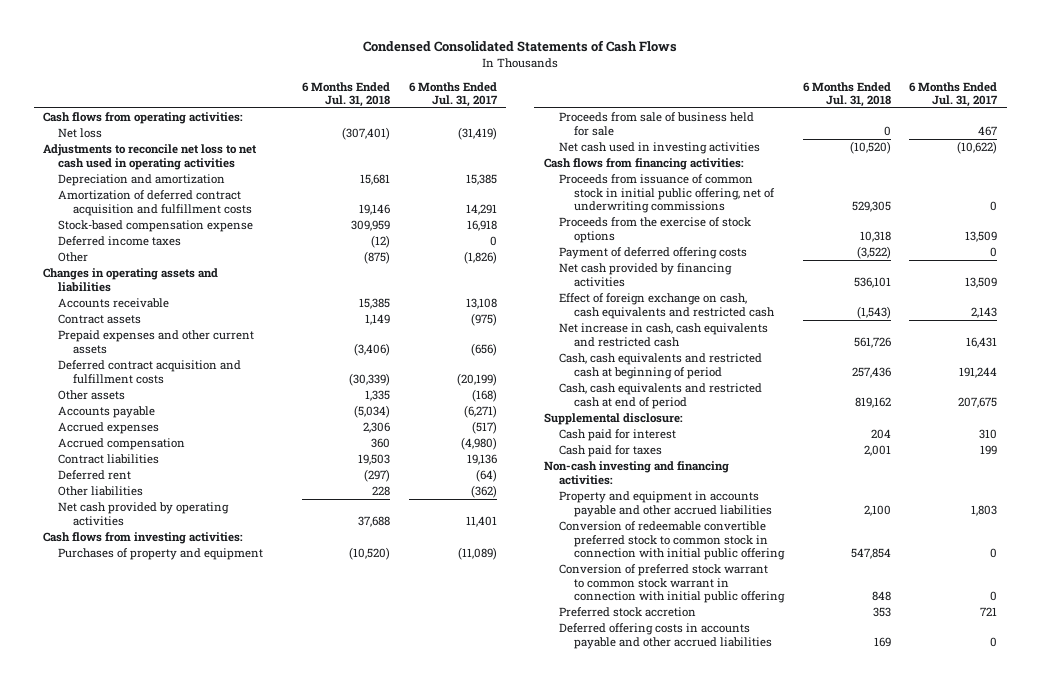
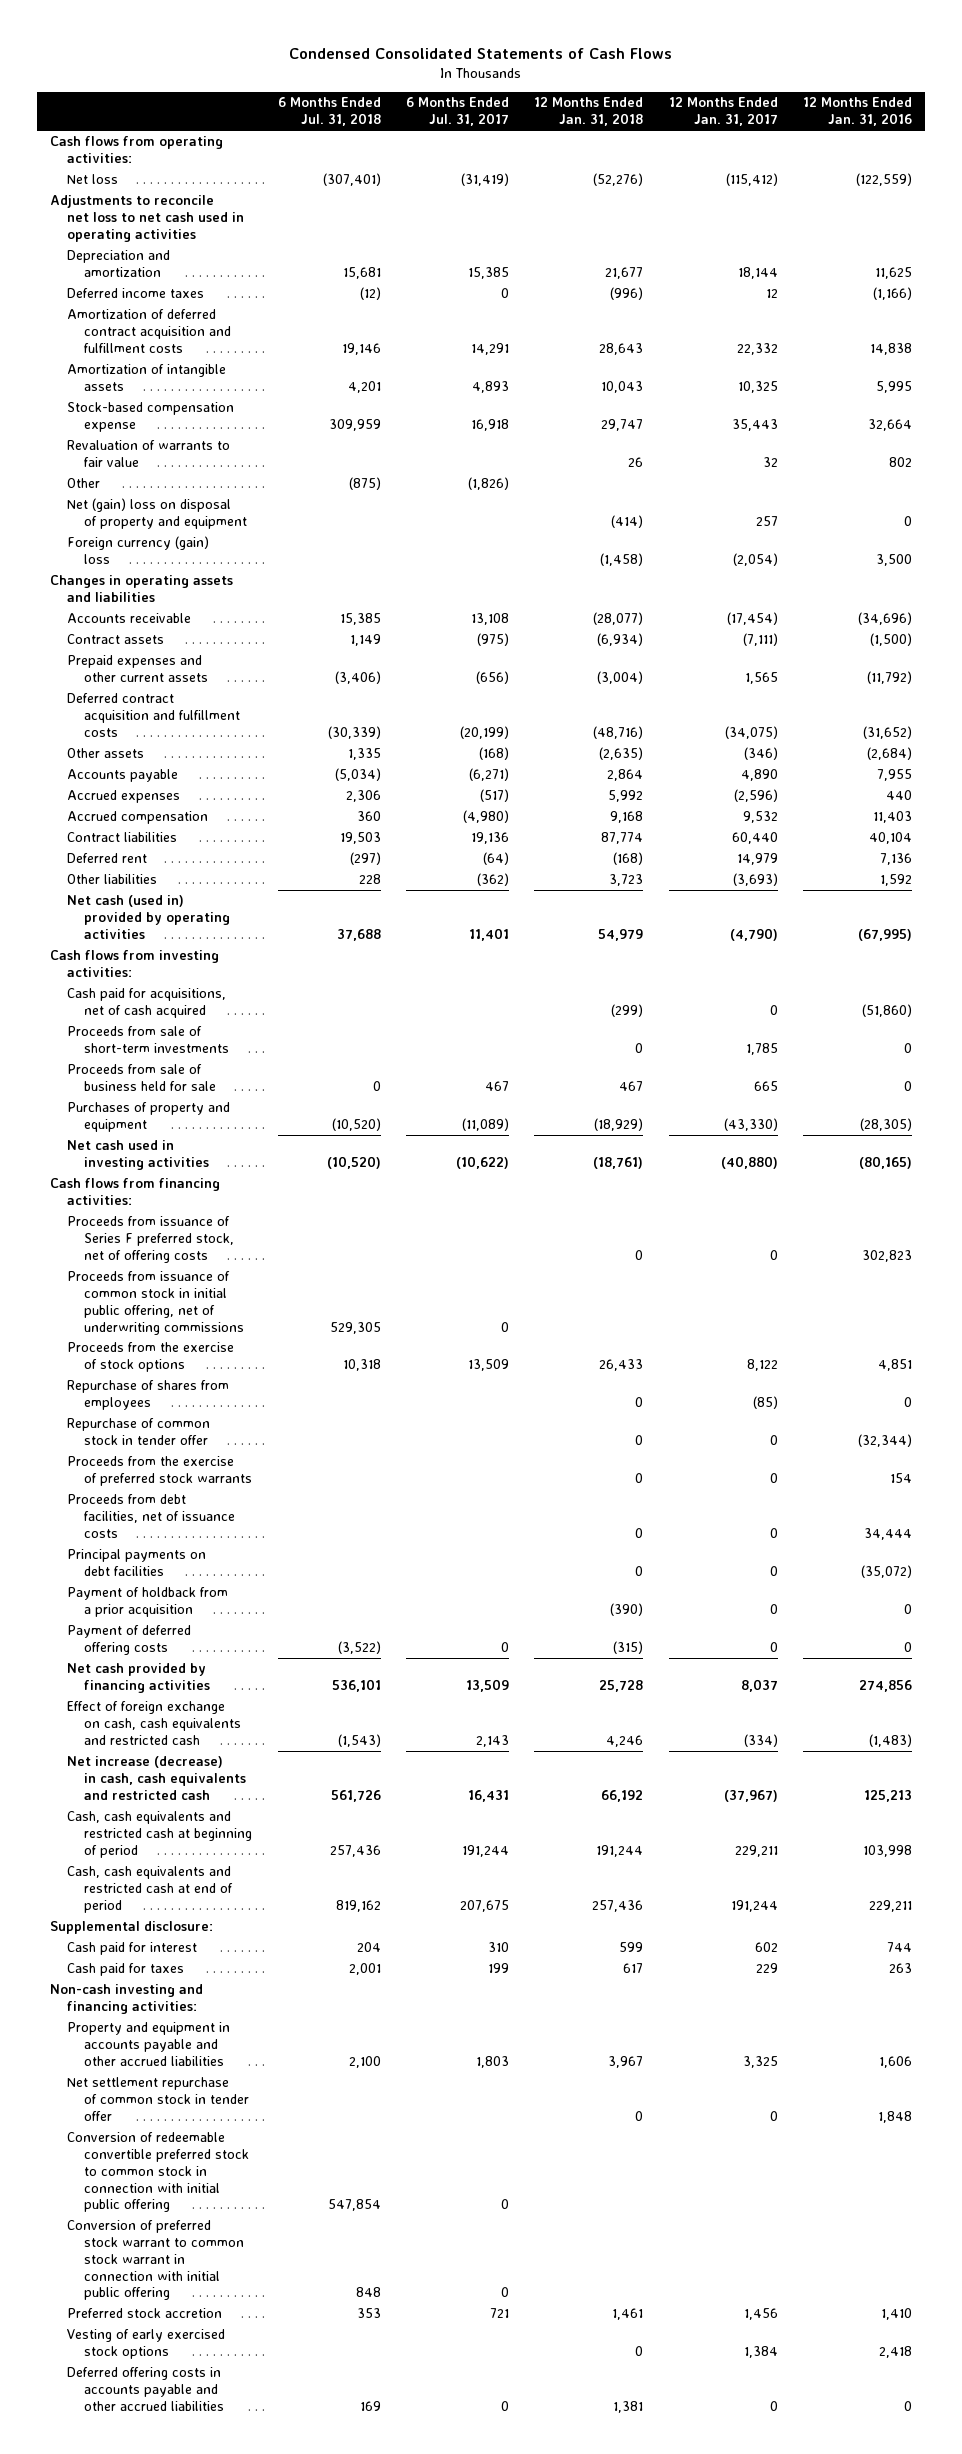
none -> [534,97,644,127] 12 Months Ended Jan. 31, 2018
none -> [668,97,778,127] 12 Months Ended Jan. 31, 2017
none -> [803,97,913,127] 12 Months Ended Jan. 31, 2016
[58,236,182,247] Deferred income taxes -> [67,288,205,299] Deferred income taxes
none -> [67,364,227,392] Amortization of intangible assets
none -> [67,440,231,468] Revaluation of warrants to fair value
none -> [67,498,248,530] Net (gain) loss on disposal of property and equipment
none -> [67,536,210,565] Foreign currency (gain) loss
[58,502,230,526] Net cash provided by operating activities -> [67,895,231,939] Net cash (used in) provided by operating activities
none -> [67,988,227,1019] Cash paid for acquisitions, net of cash acquired
none -> [67,1026,230,1054] Proceeds from sale of short-term investments
[58,548,264,561] Purchases of property and equipment -> [67,1102,231,1133] Purchases of property and equipment
none -> [67,1216,235,1263] Proceeds from issuance of Series F preferred stock, net of offering costs
none -> [67,1380,230,1411] Repurchase of shares from employees
none -> [67,1418,211,1446] Repurchase of common stock in tender offer
none -> [67,1456,253,1487] Proceeds from the exercise of preferred stock warrants
none -> [67,1494,236,1538] Proceeds from debt facilities, net of issuance costs
none -> [67,1549,207,1577] Principal payments on debt facilities
none -> [67,1587,229,1618] Payment of holdback from a prior acquisition
[558,323,768,347] Net increase in cash, cash equivalents and restricted cash -> [67,1756,247,1800] Net increase (decrease) in cash, cash equivalents and restricted cash
none -> [67,2077,250,2121] Net settlement repurchase of common stock in tender offer
none -> [67,2329,226,2360] Vesting of early exercised stock options

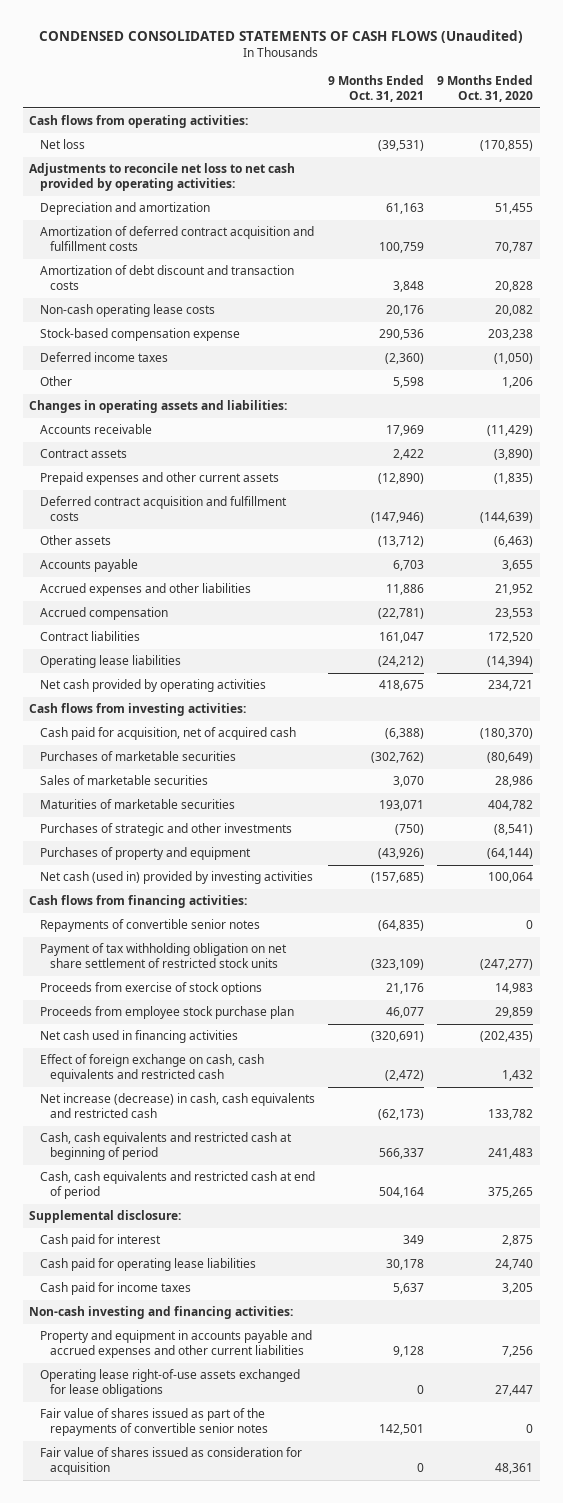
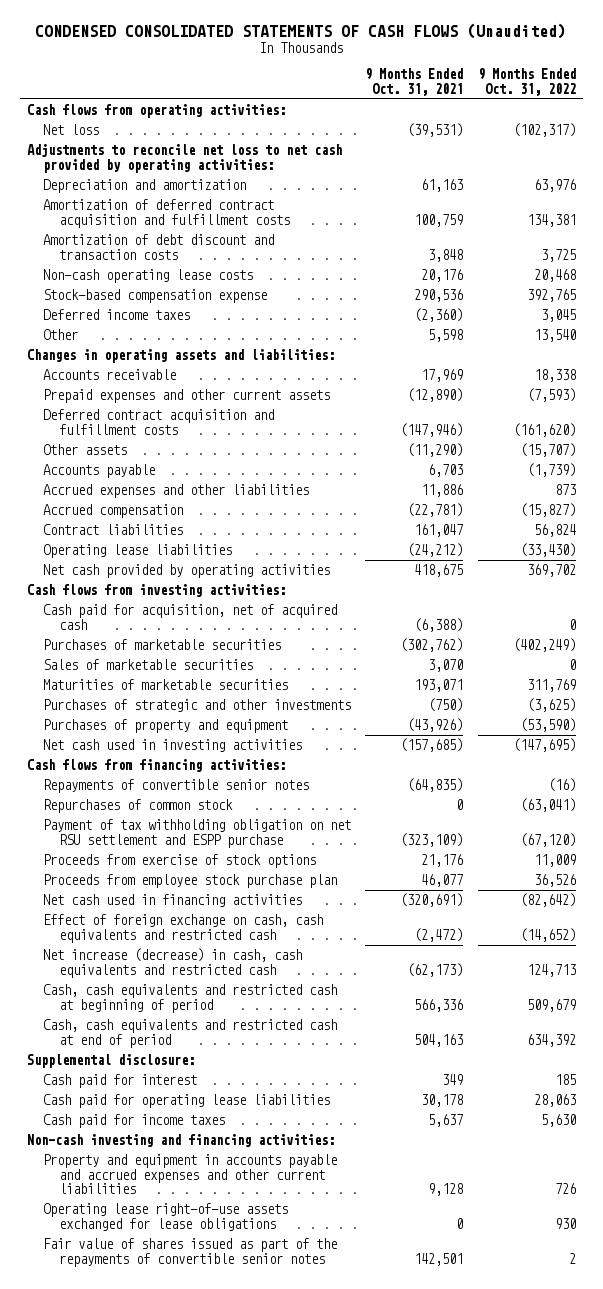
[437,75,534,103] 9 Months Ended Oct. 31, 2020 -> none
none -> [477,68,576,96] 9 Months Ended Oct. 31, 2022
[39,449,127,459] Contract assets -> none
[378,536,425,548] (13,712) -> [407,443,464,458] (11,290)
[39,871,313,885] Net cash (used in) provided by investing activities -> [43,739,303,753] Net cash used in investing activities
none -> [43,799,234,814] Repurchases of common stock
[39,943,287,969] Payment of tax withholding obligation on net share settlement of restricted stock units -> [43,819,352,848] Payment of tax withholding obligation on net RSU settlement and ESPP purchase
[379,1148,425,1160] 566,337 -> [414,998,464,1012] 566,336
[379,1187,425,1199] 504,164 -> [414,1033,464,1047] 504,163
[39,1447,302,1476] Fair value of shares issued as consideration for acquisition -> none

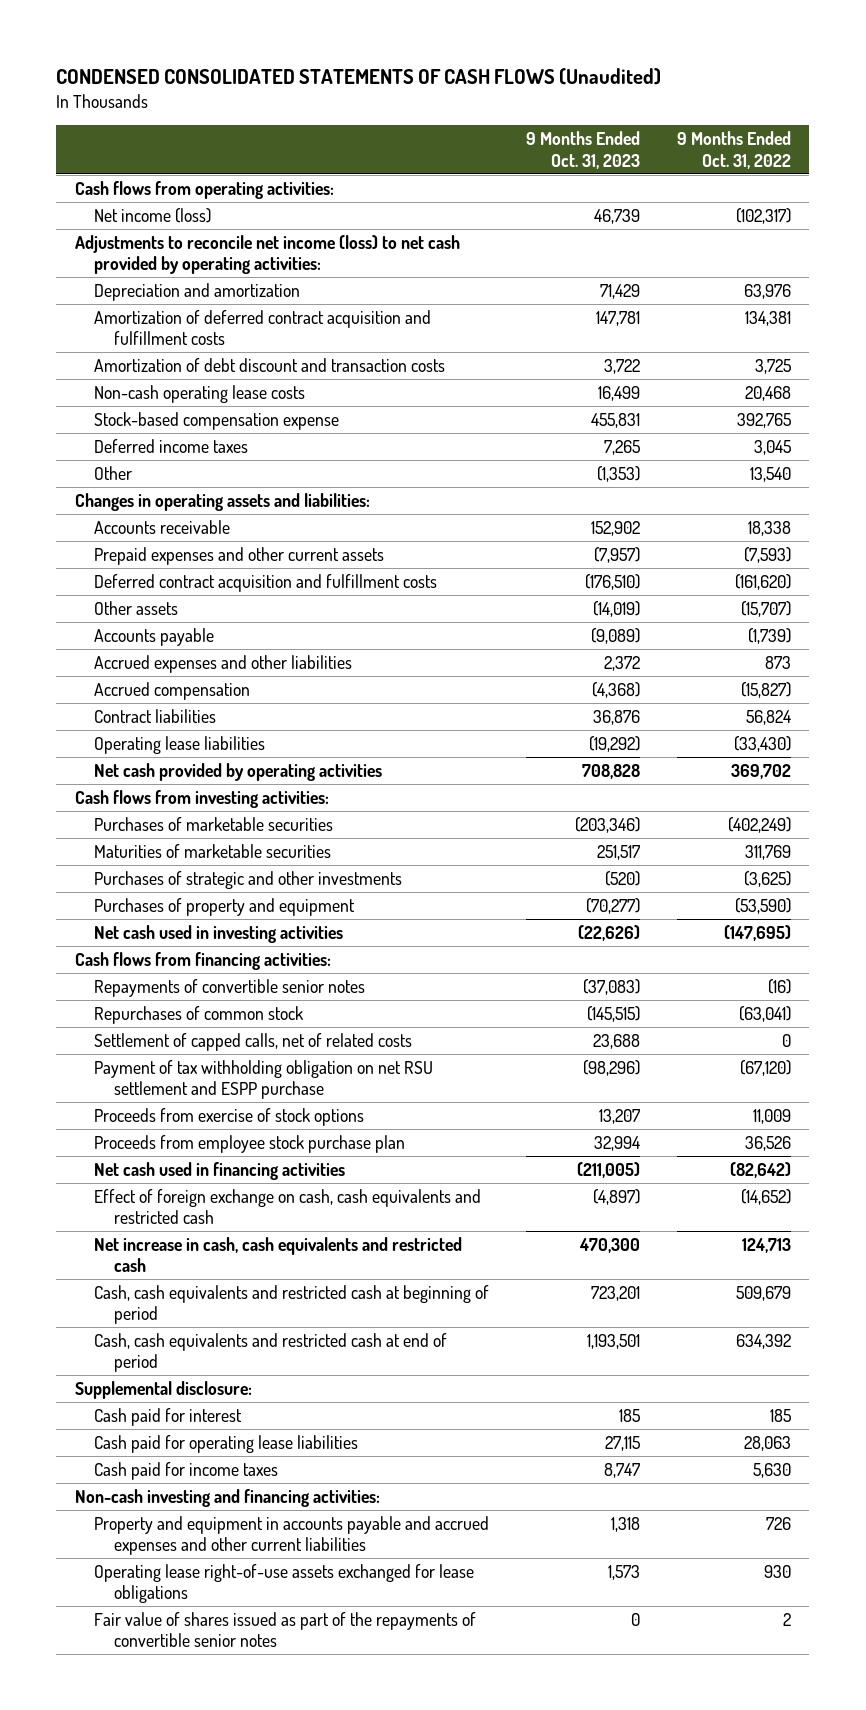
[365,68,464,96] 9 Months Ended Oct. 31, 2021 -> none
none -> [526,131,641,169] 9 Months Ended Oct. 31, 2023
[43,124,100,136] Net loss -> [94,207,212,223] Net income (loss)
[27,144,343,173] Adjustments to reconcile net loss to net cash provided by operating activities: -> [74,234,460,275] Adjustments to reconcile net income (loss) to net cash provided by operating activities:
[43,604,338,630] Cash paid for acquisition, net of acquired cash -> none
[43,659,254,671] Sales of marketable securities -> none
none -> [94,1032,413,1051] Settlement of capped calls, net of related costs
[43,948,303,978] Net increase (decrease) in cash, cash equivalents and restricted cash -> [94,1236,463,1273] Net increase in cash, cash equivalents and restricted cash

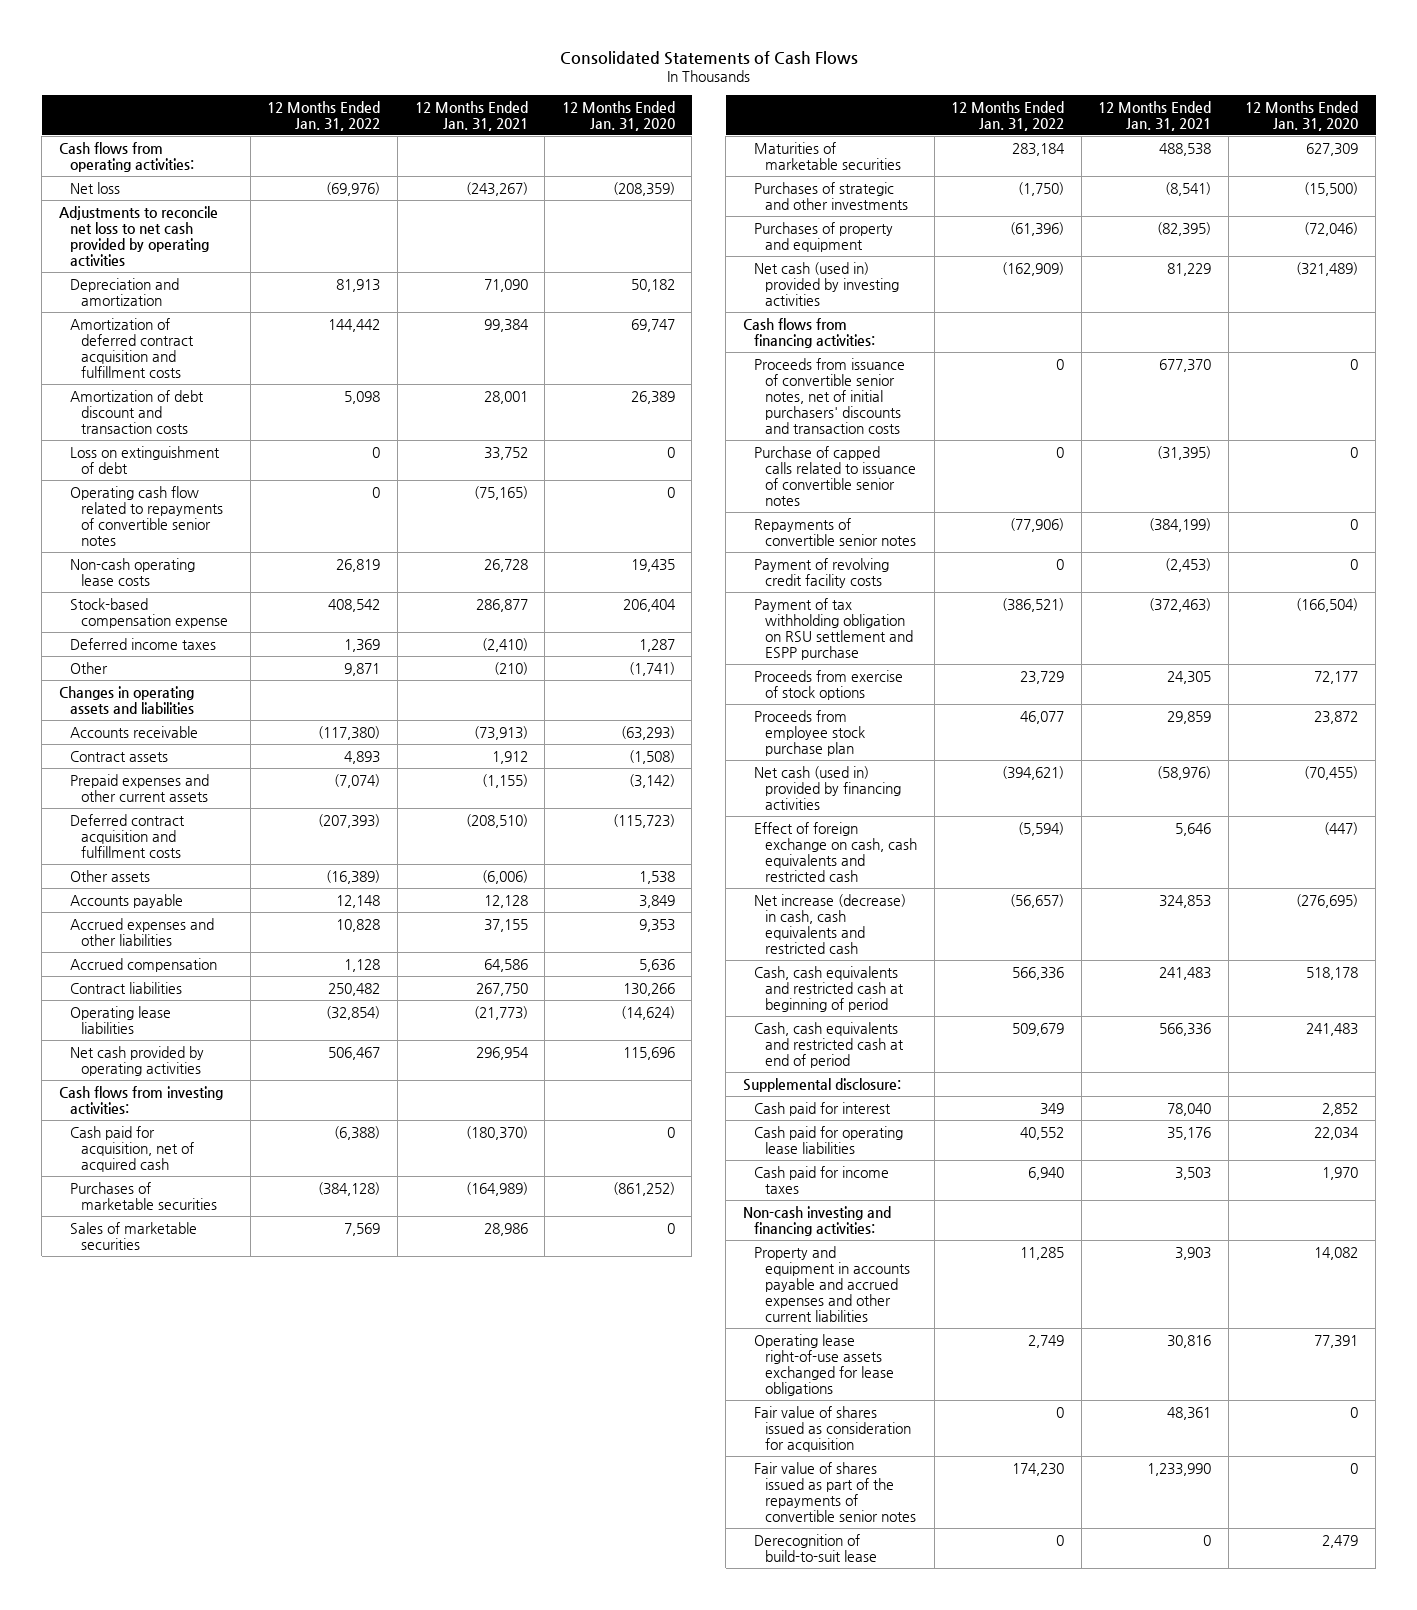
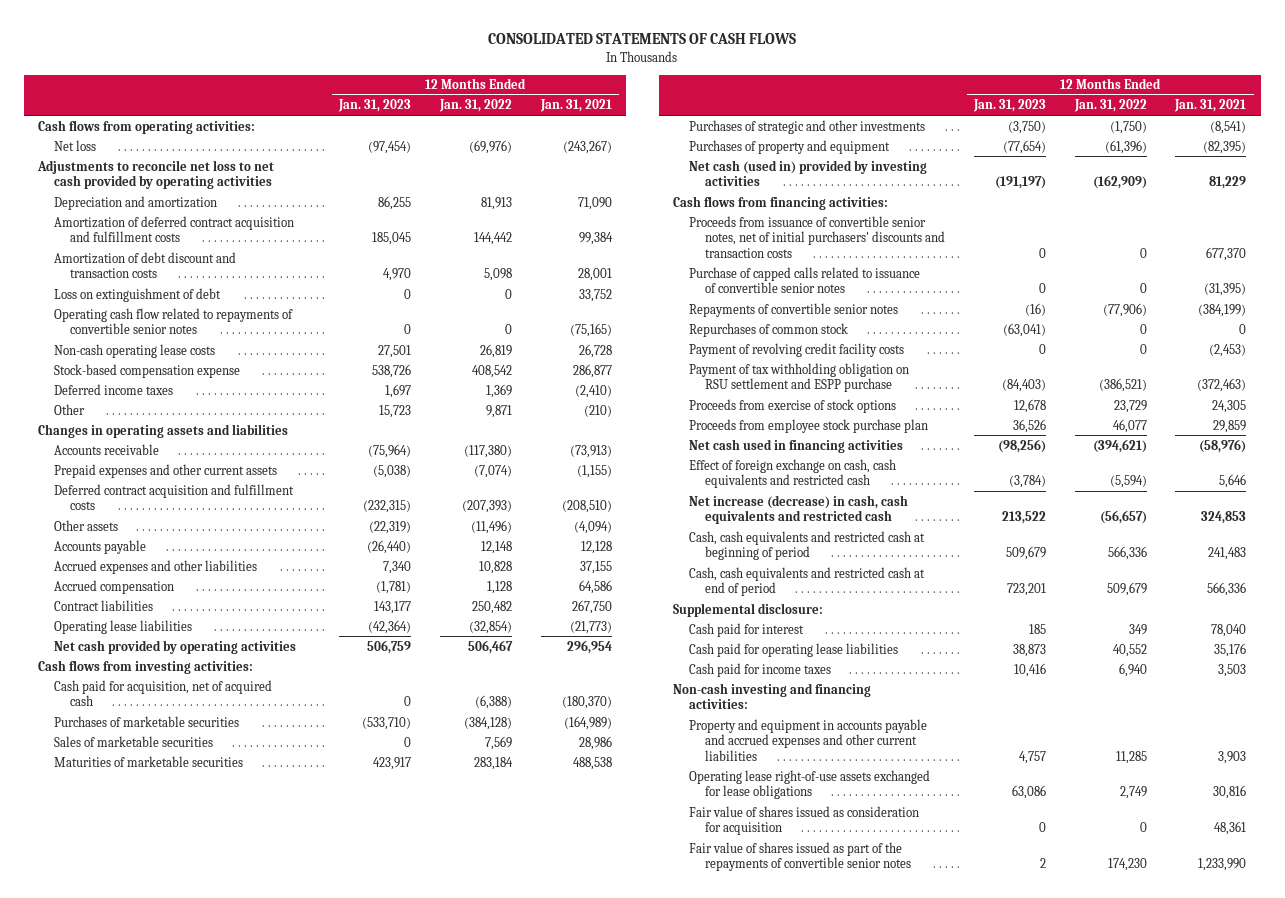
[559,51,858,66] Consolidated Statements of Cash Flows -> [488,33,797,45] CONSOLIDATED STATEMENTS OF CASH FLOWS
[561,100,675,131] 12 Months Ended Jan. 31, 2020 -> none
none -> [338,99,412,113] Jan. 31, 2023
[70,750,169,762] Contract assets -> none
[326,869,381,884] (16,389) -> [470,519,512,534] (11,496)
[481,869,528,884] (6,006) -> [573,520,612,534] (4,094)
none -> [689,322,849,337] Repurchases of common stock
[753,765,901,810] Net cash (used in) provided by financing activities -> [689,438,904,453] Net cash used in financing activities
[753,1533,877,1562] Derecognition of build-to-suit lease -> none

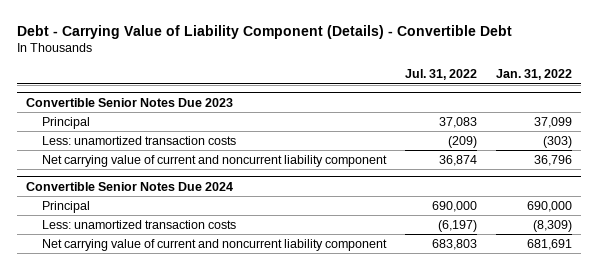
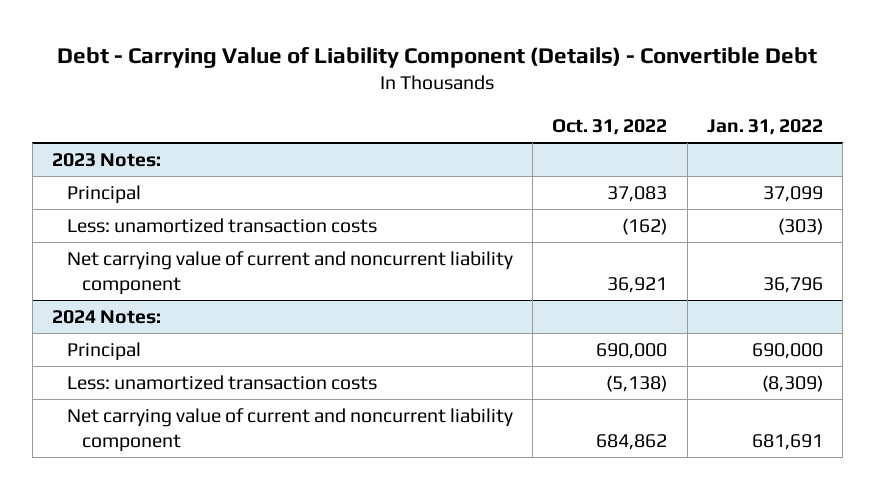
[404,69,477,81] Jul. 31, 2022 -> none
none -> [552,118,668,135] Oct. 31, 2022
[26,97,234,107] Convertible Senior Notes Due 2023 -> [52,152,162,167] 2023 Notes:
[26,181,234,191] Convertible Senior Notes Due 2024 -> [52,309,162,324] 2024 Notes:

